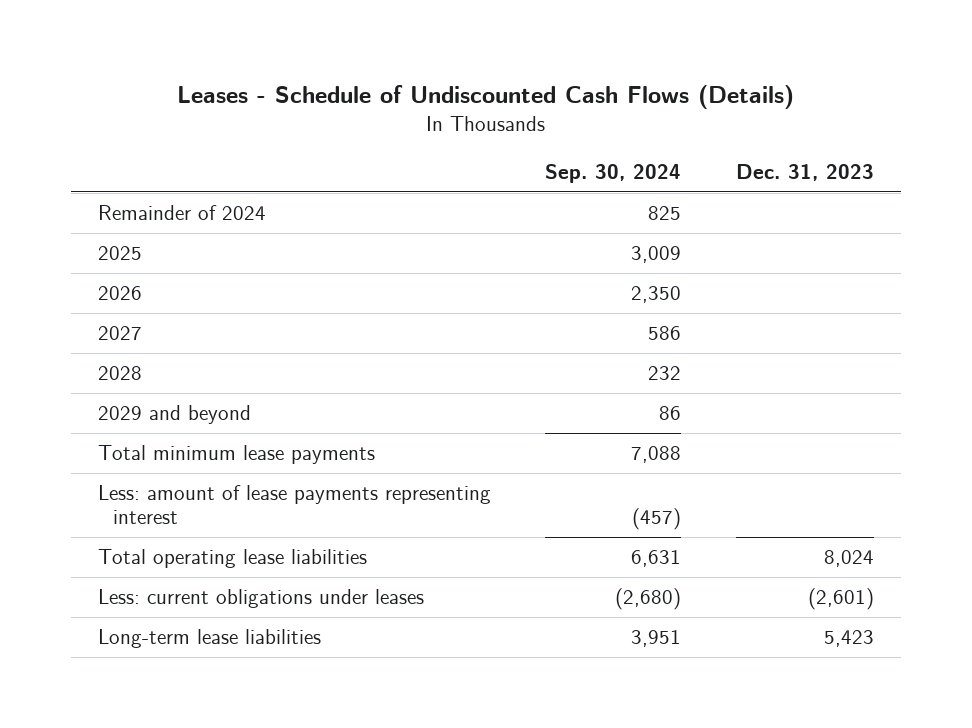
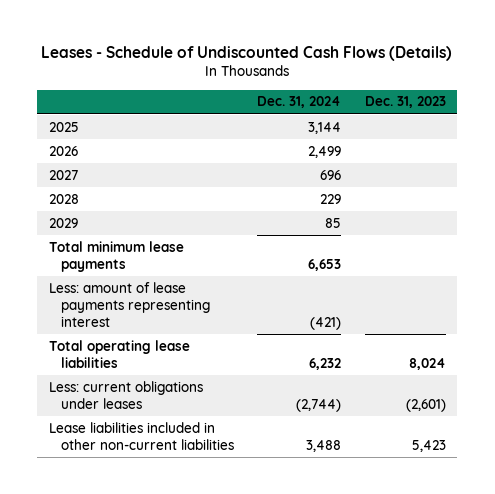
[545,164,682,184] Sep. 30, 2024 -> none
none -> [257,96,342,109] Dec. 31, 2024
[97,205,266,221] Remainder of 2024 -> none
[97,405,251,425] 2029 and beyond -> none
none -> [49,217,79,228] 2029
[97,629,321,649] Long-term lease liabilities -> [49,421,234,450] Lease liabilities included in other non-current liabilities

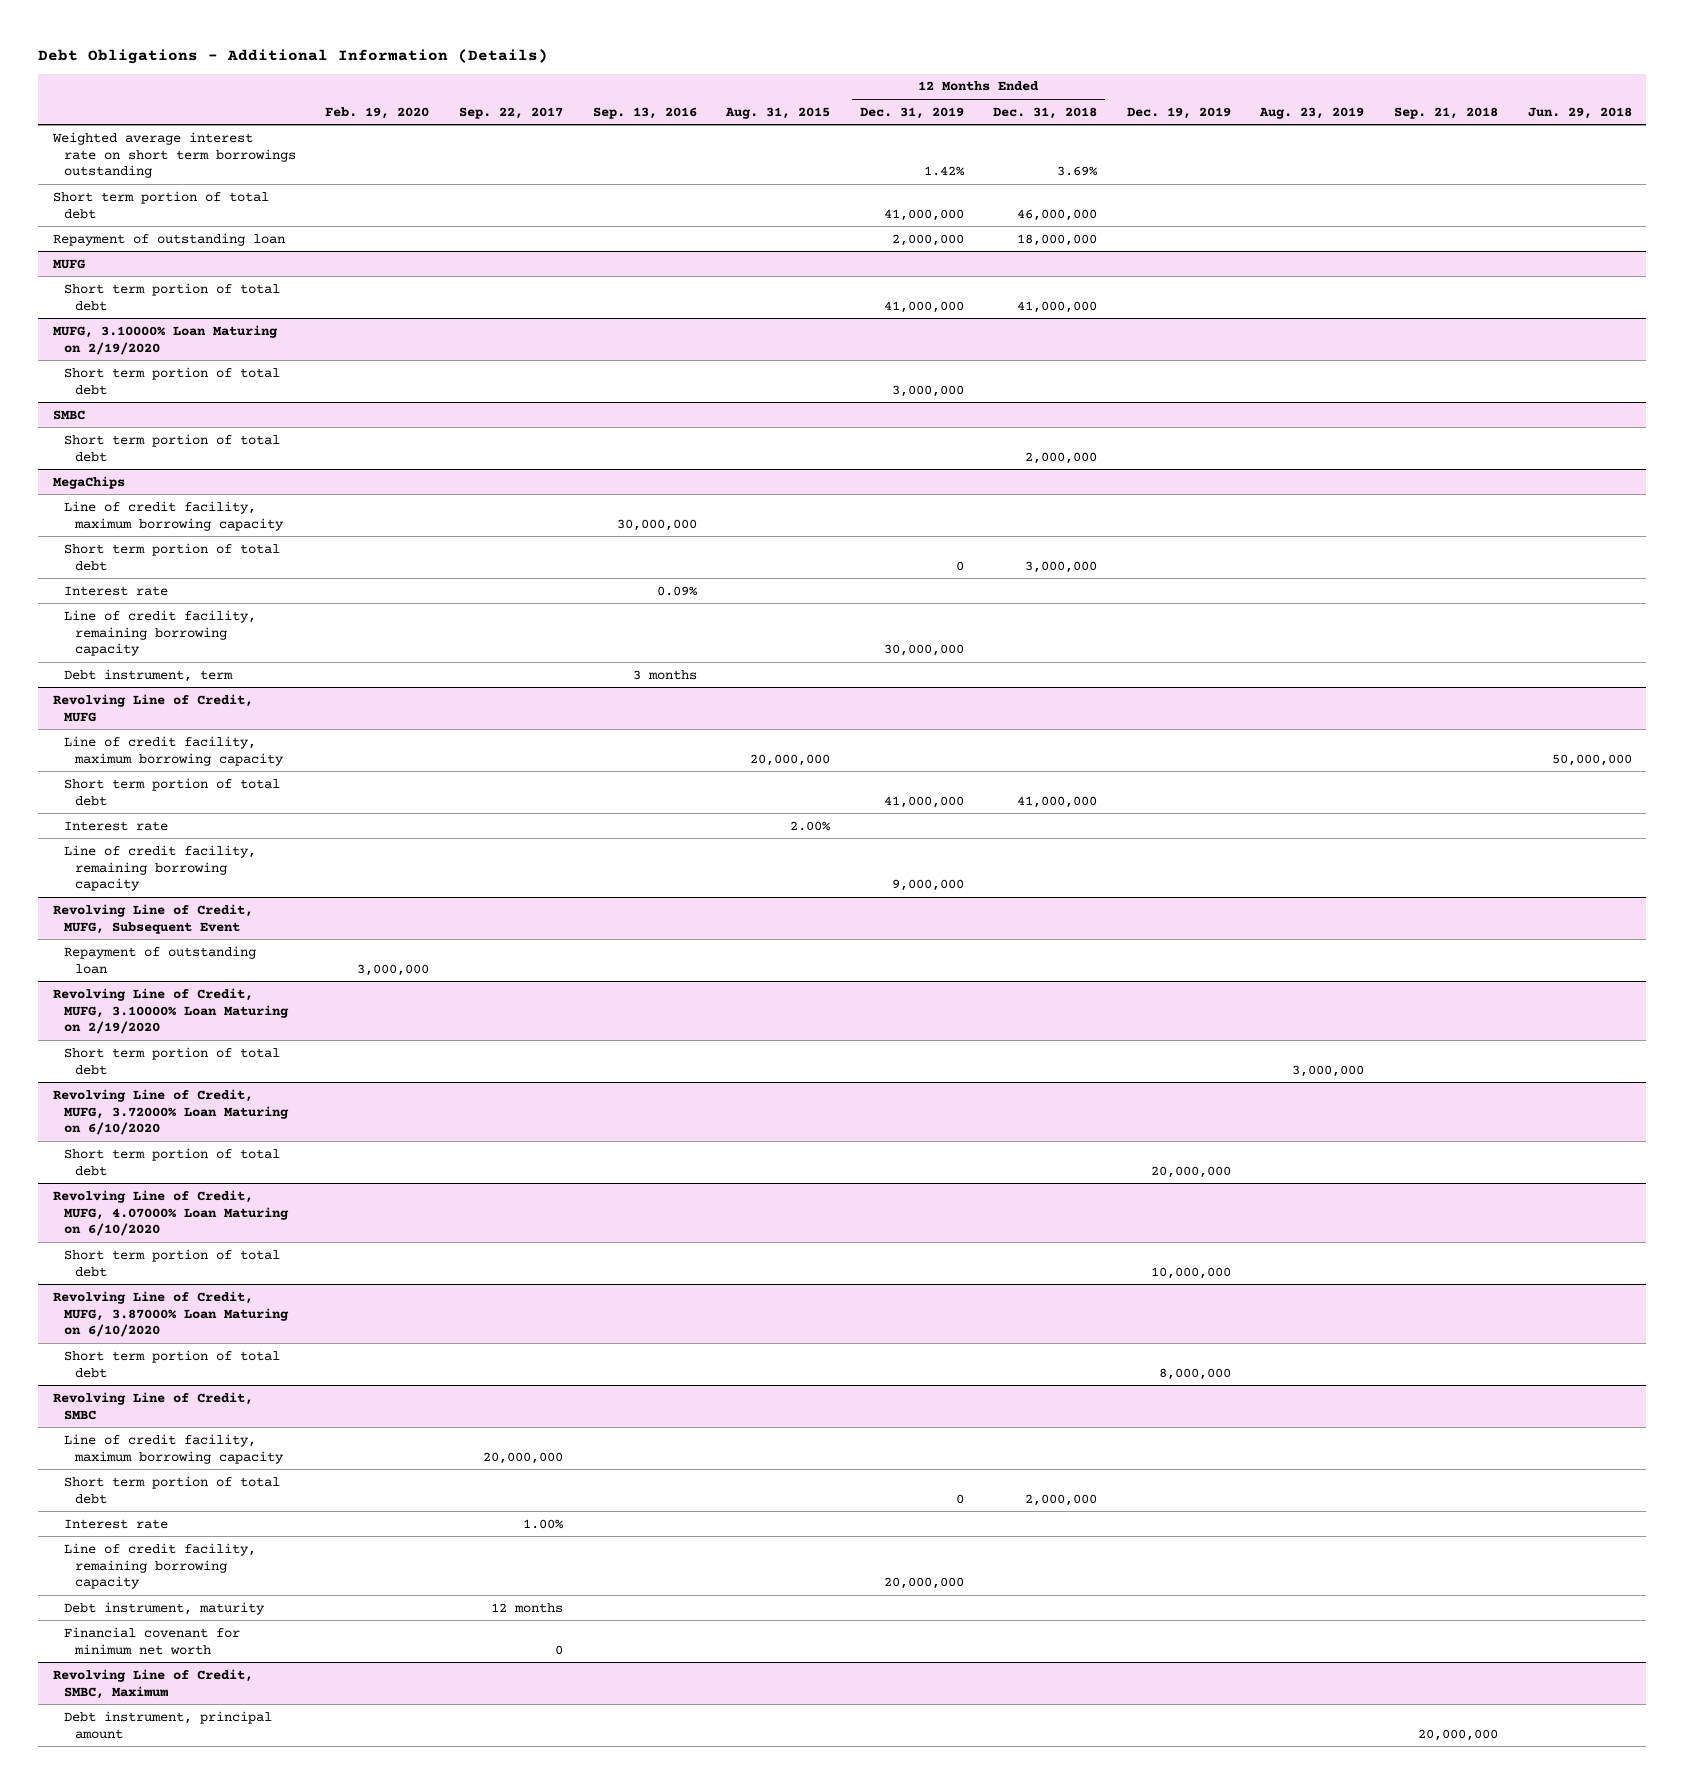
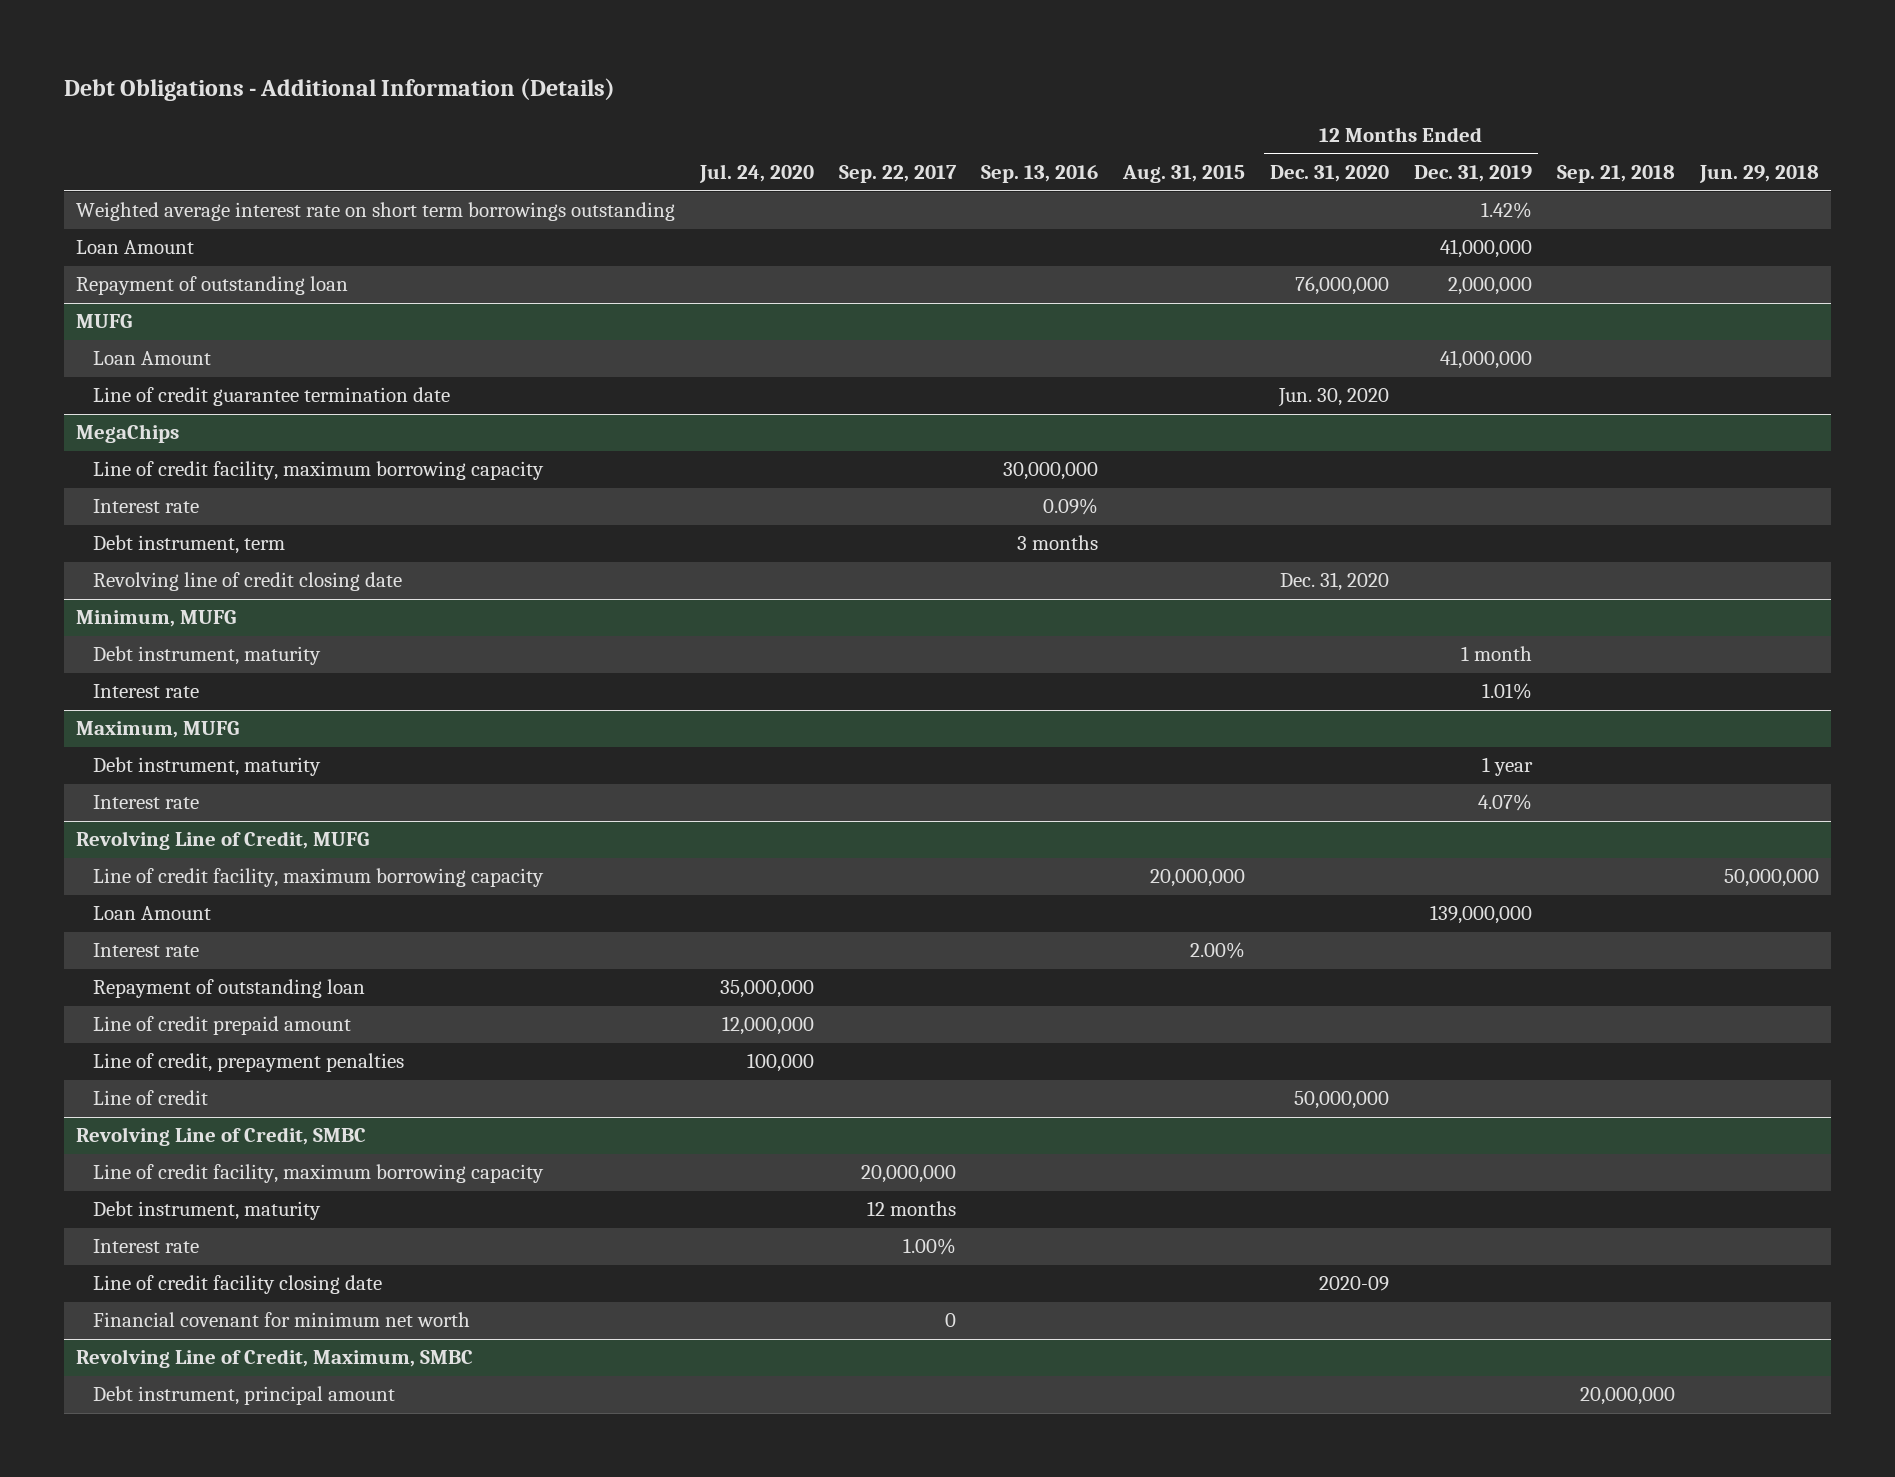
[325,106,430,119] Feb. 19, 2020 -> none
[993,106,1098,119] Dec. 31, 2018 -> none
[1126,106,1231,119] Dec. 19, 2019 -> none
[1259,106,1365,119] Aug. 23, 2019 -> none
none -> [699,164,815,184] Jul. 24, 2020
none -> [1270,165,1390,183] Dec. 31, 2020
[52,190,269,219] Short term portion of total debt -> [76,240,195,255] Loan Amount
[52,324,278,355] MUFG, 3.10000% Loan Maturing on 2/19/2020 -> none
[63,366,280,395] Short term portion of total debt -> none
[52,409,85,420] SMBC -> none
[63,433,280,462] Short term portion of total debt -> none
[63,282,280,311] Short term portion of total debt -> [93,351,212,366] Loan Amount
none -> [93,387,451,407] Line of credit guarantee termination date
[63,542,280,571] Short term portion of total debt -> none
[63,609,256,657] Line of credit facility, remaining borrowing capacity -> none
none -> [93,572,403,592] Revolving line of credit closing date
none -> [76,610,237,628] Minimum, MUFG
none -> [93,646,322,666] Debt instrument, maturity
none -> [93,684,200,699] Interest rate
none -> [76,721,240,739] Maximum, MUFG
none -> [93,757,322,777] Debt instrument, maturity
none -> [93,795,200,810] Interest rate
[63,777,280,806] Short term portion of total debt -> none
none -> [93,906,212,921] Loan Amount
[63,844,256,892] Line of credit facility, remaining borrowing capacity -> none
[52,903,253,934] Revolving Line of Credit, MUFG, Subsequent Event -> none
[63,945,256,974] Repayment of outstanding loan -> none
[52,987,289,1035] Revolving Line of Credit, MUFG, 3.10000% Loan Maturing on 2/19/2020 -> none
[63,1046,280,1075] Short term portion of total debt -> none
[52,1088,289,1136] Revolving Line of Credit, MUFG, 3.72000% Loan Maturing on 6/10/2020 -> none
[63,1147,280,1176] Short term portion of total debt -> none
[52,1189,289,1237] Revolving Line of Credit, MUFG, 4.07000% Loan Maturing on 6/10/2020 -> none
[63,1248,280,1277] Short term portion of total debt -> none
[52,1290,289,1338] Revolving Line of Credit, MUFG, 3.87000% Loan Maturing on 6/10/2020 -> none
[63,1349,280,1378] Short term portion of total debt -> none
none -> [93,979,366,999] Repayment of outstanding loan
none -> [93,1016,352,1036] Line of credit prepaid amount
none -> [93,1053,405,1073] Line of credit, prepayment penalties
none -> [93,1090,209,1106] Line of credit
[63,1475,280,1504] Short term portion of total debt -> none
[63,1542,256,1590] Line of credit facility, remaining borrowing capacity -> none
[63,1518,168,1529] Interest rate -> [93,1239,200,1254] Interest rate
none -> [93,1275,383,1295] Line of credit facility closing date
[52,1668,253,1699] Revolving Line of Credit, SMBC, Maximum -> [76,1349,474,1369] Revolving Line of Credit, Maximum, SMBC

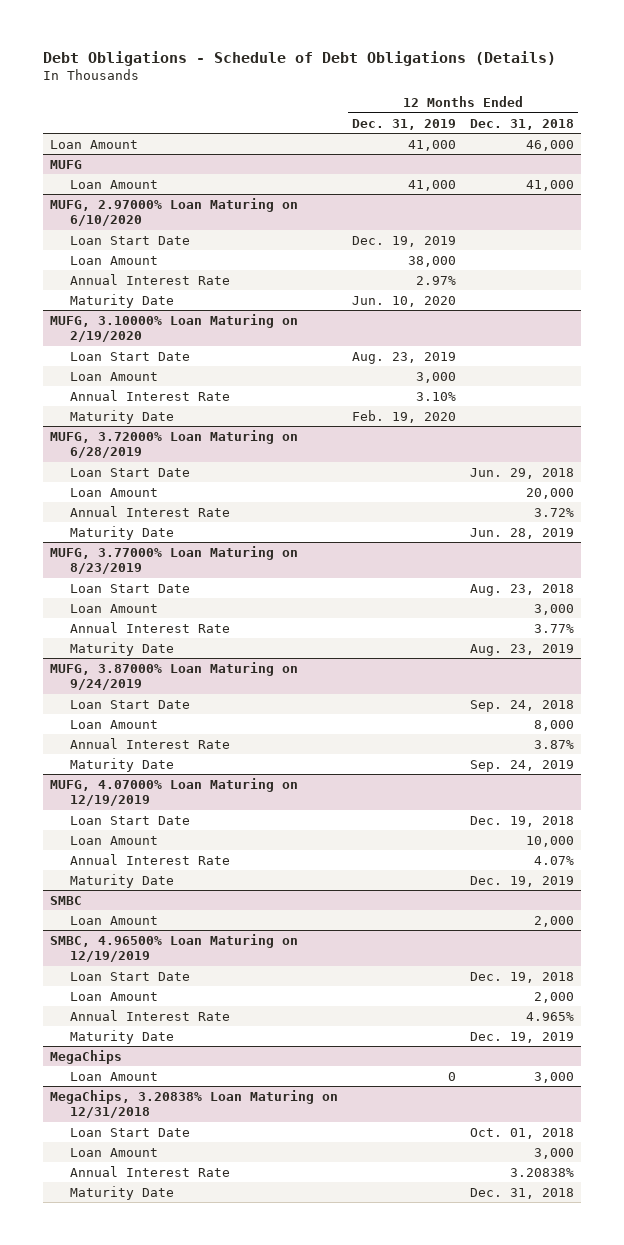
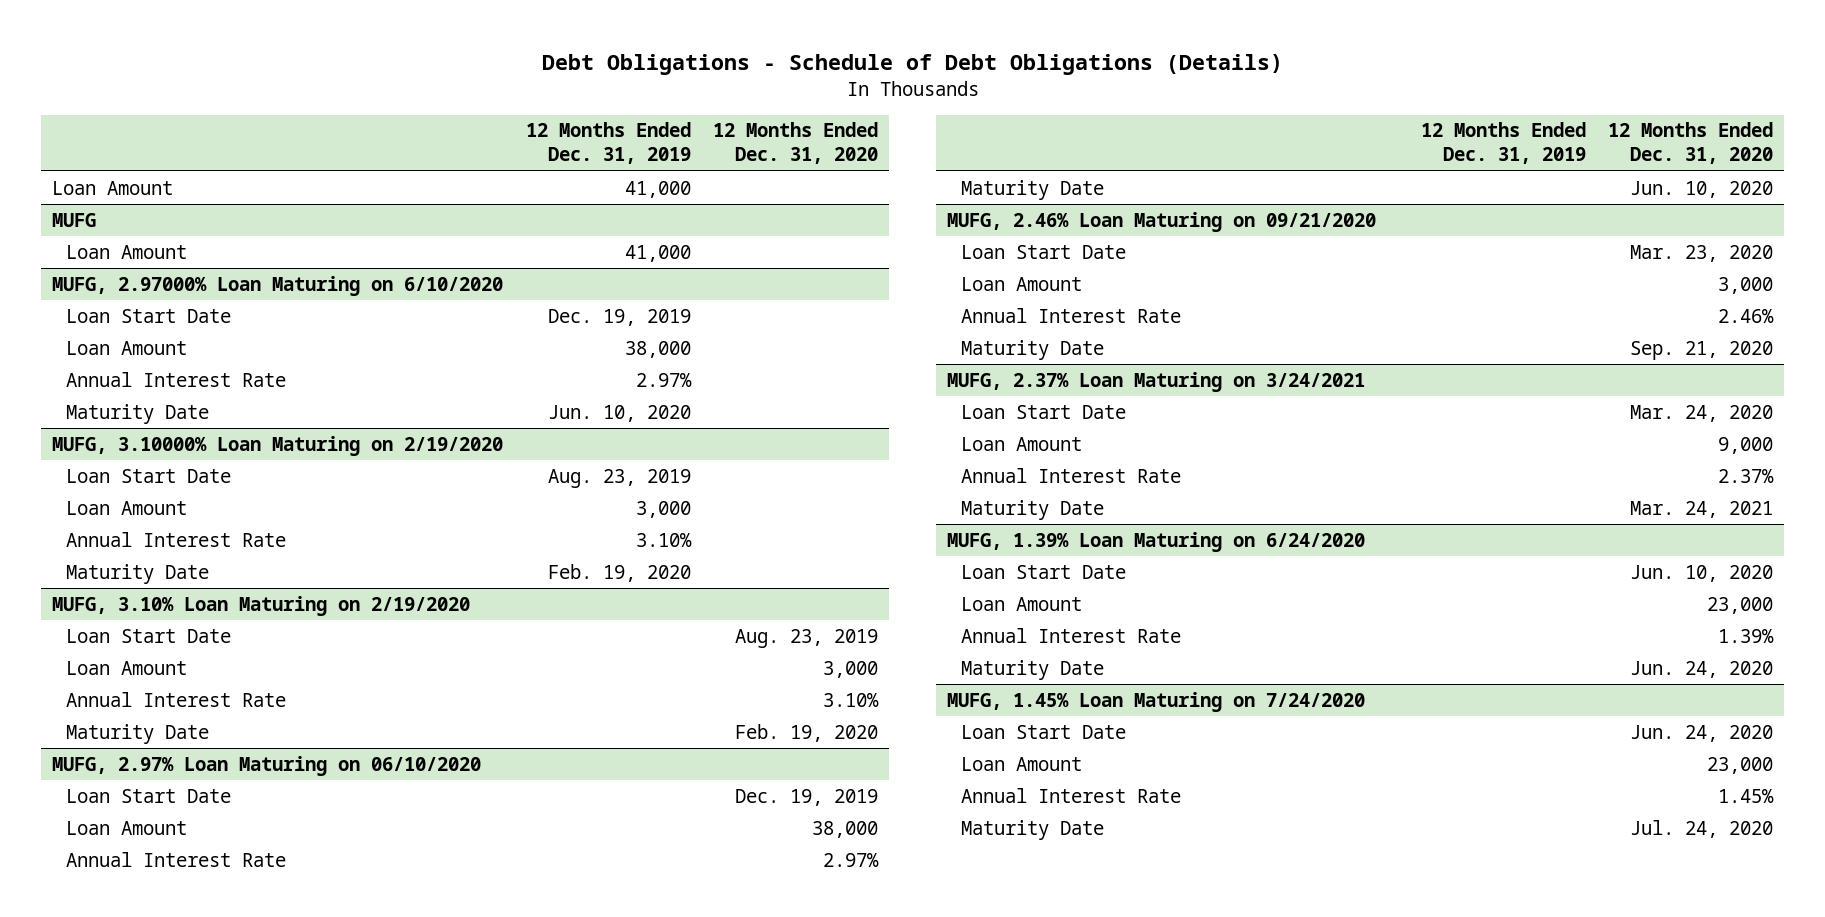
[470,118,575,130] Dec. 31, 2018 -> none
none -> [712,122,878,165] 12 Months Ended Dec. 31, 2020
[49,429,298,459] MUFG, 3.72000% Loan Maturing on 6/28/2019 -> none
[69,467,190,477] Loan Start Date -> none
[69,487,158,497] Loan Amount -> none
[69,505,230,517] Annual Interest Rate -> none
[69,525,174,540] Maturity Date -> none
[49,545,298,575] MUFG, 3.77000% Loan Maturing on 8/23/2019 -> none
[69,583,190,593] Loan Start Date -> none
[69,603,158,613] Loan Amount -> none
[69,621,230,633] Annual Interest Rate -> none
[69,641,174,656] Maturity Date -> none
none -> [52,595,471,616] MUFG, 3.10% Loan Maturing on 2/19/2020
none -> [66,628,232,643] Loan Start Date
none -> [66,660,188,675] Loan Amount
none -> [66,691,287,707] Annual Interest Rate
none -> [66,723,210,744] Maturity Date
none -> [52,755,482,776] MUFG, 2.97% Loan Maturing on 06/10/2020
none -> [66,788,232,803] Loan Start Date
none -> [66,820,188,835] Loan Amount
none -> [66,851,287,867] Annual Interest Rate
none -> [961,179,1105,200] Maturity Date
none -> [947,211,1377,232] MUFG, 2.46% Loan Maturing on 09/21/2020
none -> [961,244,1127,259] Loan Start Date
none -> [961,276,1083,291] Loan Amount
none -> [961,307,1182,323] Annual Interest Rate
none -> [961,339,1105,360] Maturity Date
[49,661,298,691] MUFG, 3.87000% Loan Maturing on 9/24/2019 -> [947,371,1366,392] MUFG, 2.37% Loan Maturing on 3/24/2021
[49,777,298,807] MUFG, 4.07000% Loan Maturing on 12/19/2019 -> none
[69,815,190,825] Loan Start Date -> none
[69,835,158,845] Loan Amount -> none
[69,853,230,865] Annual Interest Rate -> none
[69,873,174,888] Maturity Date -> none
[49,895,82,905] SMBC -> none
[69,915,158,925] Loan Amount -> none
[49,933,298,963] SMBC, 4.96500% Loan Maturing on 12/19/2019 -> none
[69,971,190,981] Loan Start Date -> none
[69,991,158,1001] Loan Amount -> none
[69,1009,230,1021] Annual Interest Rate -> none
[69,1029,174,1044] Maturity Date -> none
[49,1049,122,1064] MegaChips -> none
[69,1071,158,1081] Loan Amount -> none
[49,1089,338,1119] MegaChips, 3.20838% Loan Maturing on 12/31/2018 -> none
[69,1127,190,1137] Loan Start Date -> none
[69,1147,158,1157] Loan Amount -> none
[69,1165,230,1177] Annual Interest Rate -> none
[69,1185,174,1200] Maturity Date -> none
none -> [947,531,1366,552] MUFG, 1.39% Loan Maturing on 6/24/2020
none -> [961,564,1127,579] Loan Start Date
none -> [961,596,1083,611] Loan Amount
none -> [961,627,1182,643] Annual Interest Rate
none -> [961,659,1105,680] Maturity Date
none -> [947,691,1366,712] MUFG, 1.45% Loan Maturing on 7/24/2020
none -> [961,724,1127,739] Loan Start Date
none -> [961,756,1083,771] Loan Amount
none -> [961,787,1182,803] Annual Interest Rate
none -> [961,819,1105,840] Maturity Date

